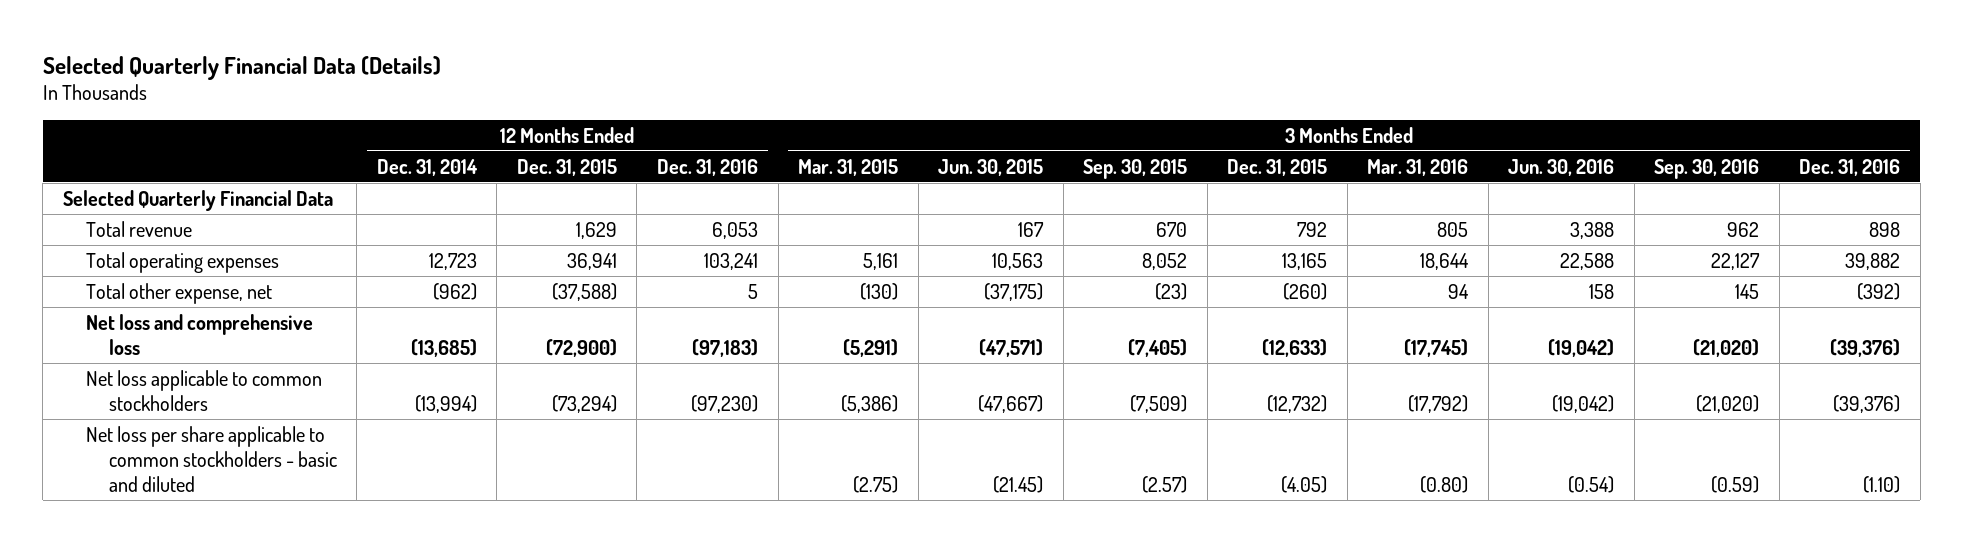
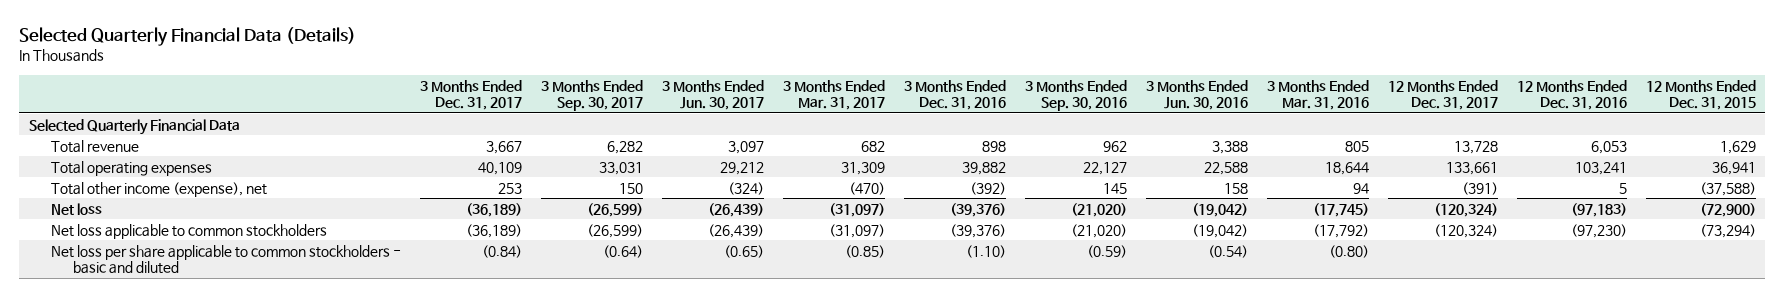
[376,158,478,176] Dec. 31, 2014 -> none
[798,158,899,176] Mar. 31, 2015 -> none
[938,158,1044,176] Jun. 30, 2015 -> none
[1083,158,1188,179] Sep. 30, 2015 -> none
[1227,158,1328,176] Dec. 31, 2015 -> none
none -> [419,79,522,110] 3 Months Ended Dec. 31, 2017
none -> [540,79,643,111] 3 Months Ended Sep. 30, 2017
none -> [661,79,764,110] 3 Months Ended Jun. 30, 2017
none -> [782,79,885,110] 3 Months Ended Mar. 31, 2017
none -> [1387,79,1498,110] 12 Months Ended Dec. 31, 2017
[85,282,272,304] Total other expense, net -> [50,181,267,197] Total other income (expense), net
[85,313,313,355] Net loss and comprehensive loss -> [50,202,102,215] Net loss

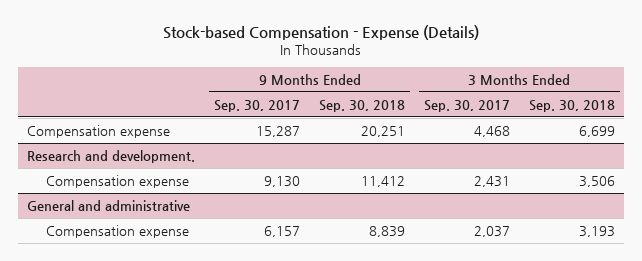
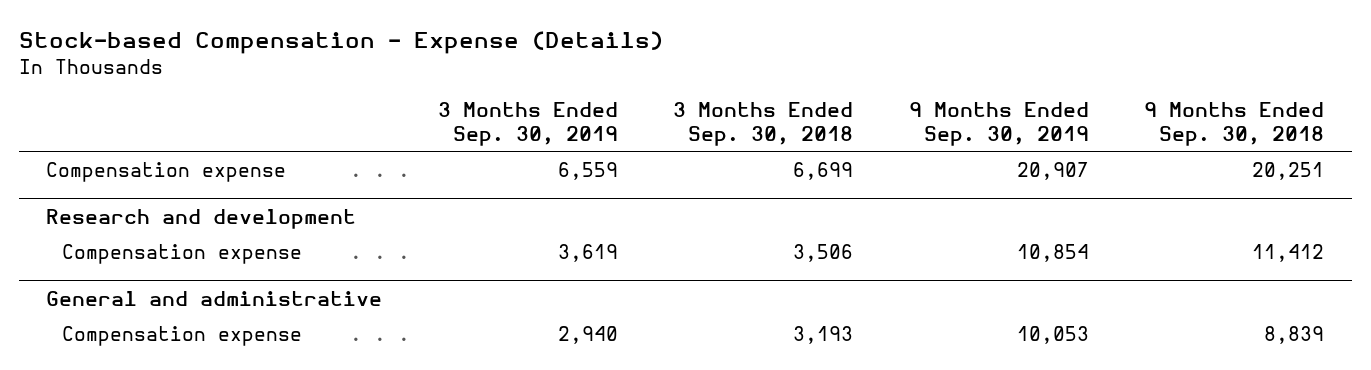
[214,99,301,112] Sep. 30, 2017 -> none
[423,99,510,112] Sep. 30, 2017 -> none
none -> [437,102,618,147] 3 Months Ended Sep. 30, 2019
none -> [908,102,1089,147] 9 Months Ended Sep. 30, 2019
[27,149,196,163] Research and development. -> [46,208,357,229] Research and development

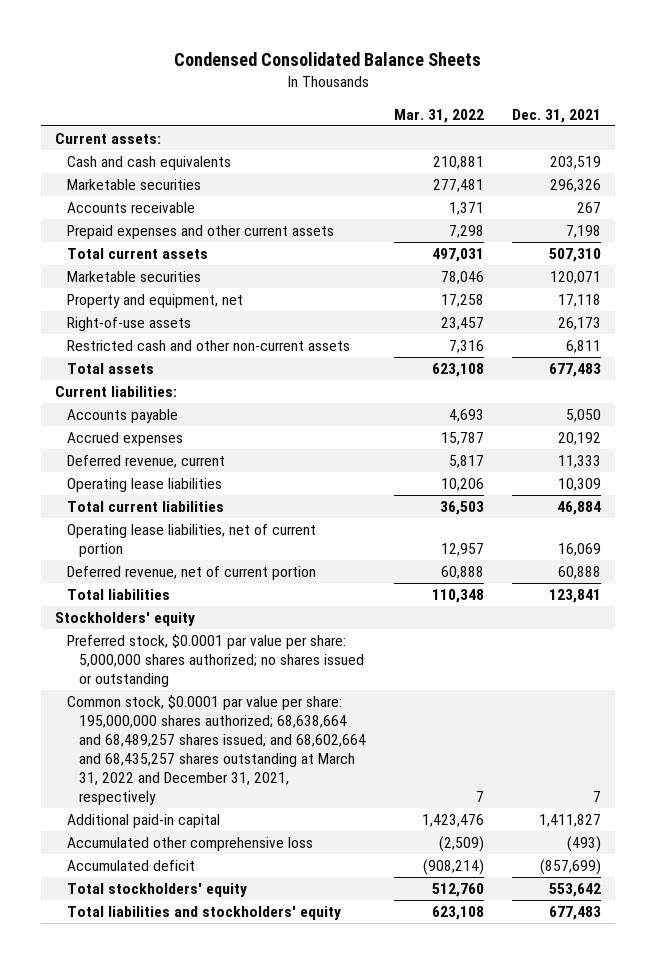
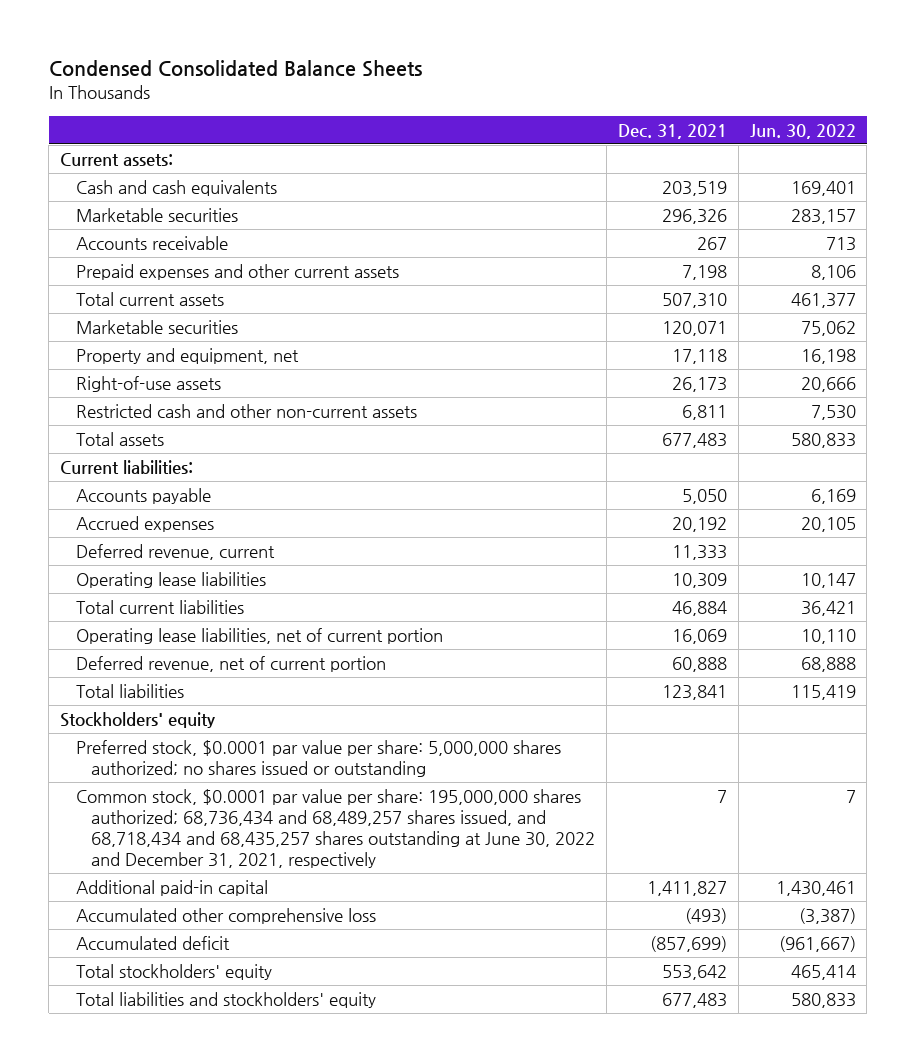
[393,108,484,123] Mar. 31, 2022 -> none
none -> [749,123,856,139] Jun. 30, 2022
[67,695,367,806] Common stock, $0.0001 par value per share: 195,000,000 shares authorized; 68,638,664 and 68,489,257 shares issued, and 68,602,664 and 68,435,257 shares outstanding at March 31, 2022 and December 31, 2021, respectively -> [75,789,596,869] Common stock, $0.0001 par value per share: 195,000,000 shares authorized; 68,736,434 and 68,489,257 shares issued, and 68,718,434 and 68,435,257 shares outstanding at June 30, 2022 and December 31, 2021, respectively

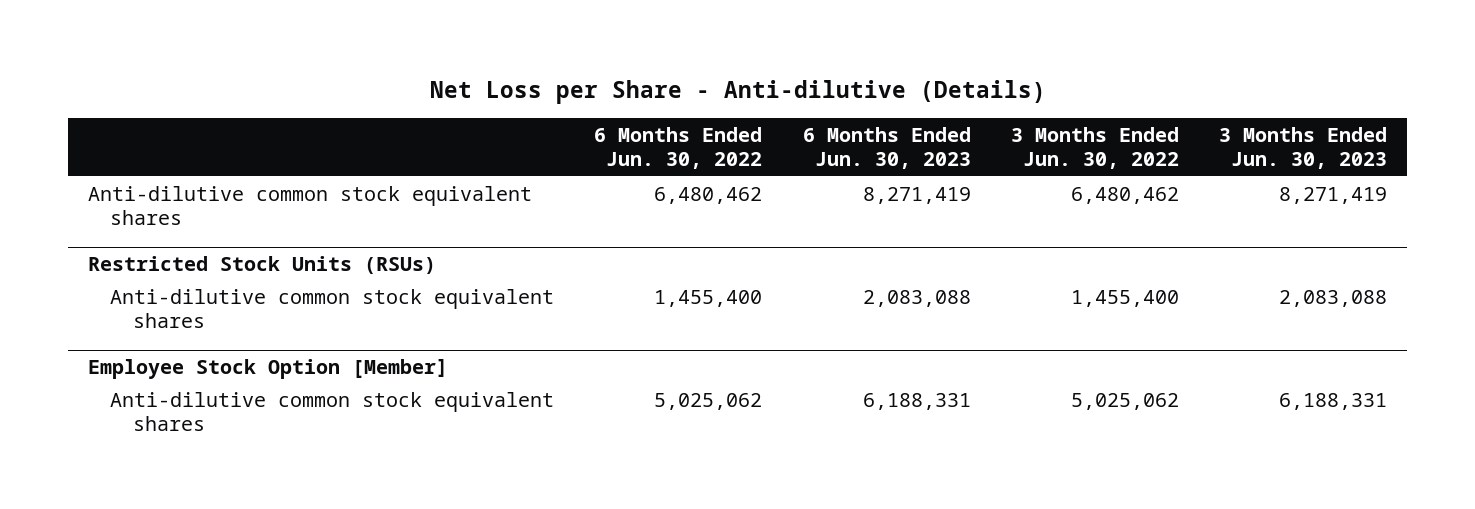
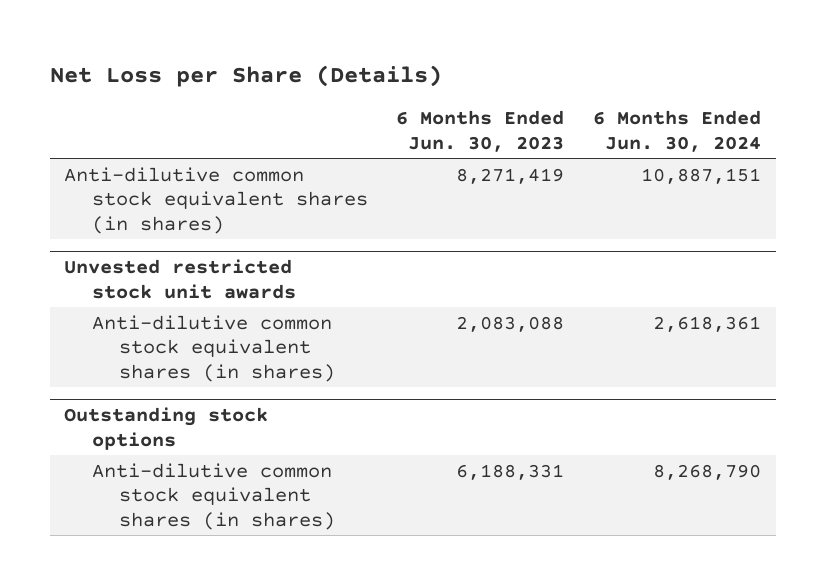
[429,80,1046,105] Net Loss per Share - Anti-dilutive (Details) -> [49,64,442,87] Net Loss per Share (Details)
[594,126,763,170] 6 Months Ended Jun. 30, 2022 -> none
[1011,126,1180,170] 3 Months Ended Jun. 30, 2022 -> none
[1219,126,1388,170] 3 Months Ended Jun. 30, 2023 -> none
none -> [593,110,762,152] 6 Months Ended Jun. 30, 2024
[87,185,532,226] Anti-dilutive common stock equivalent shares -> [64,166,368,235] Anti-dilutive common stock equivalent shares (in shares)
[87,256,436,275] Restricted Stock Units (RSUs) -> [64,259,296,299] Unvested restricted stock unit awards
[110,288,555,329] Anti-dilutive common stock equivalent shares -> [91,314,336,383] Anti-dilutive common stock equivalent shares (in shares)
[87,359,448,380] Employee Stock Option [Member] -> [64,407,269,450] Outstanding stock options
[110,391,555,432] Anti-dilutive common stock equivalent shares -> [91,462,336,531] Anti-dilutive common stock equivalent shares (in shares)

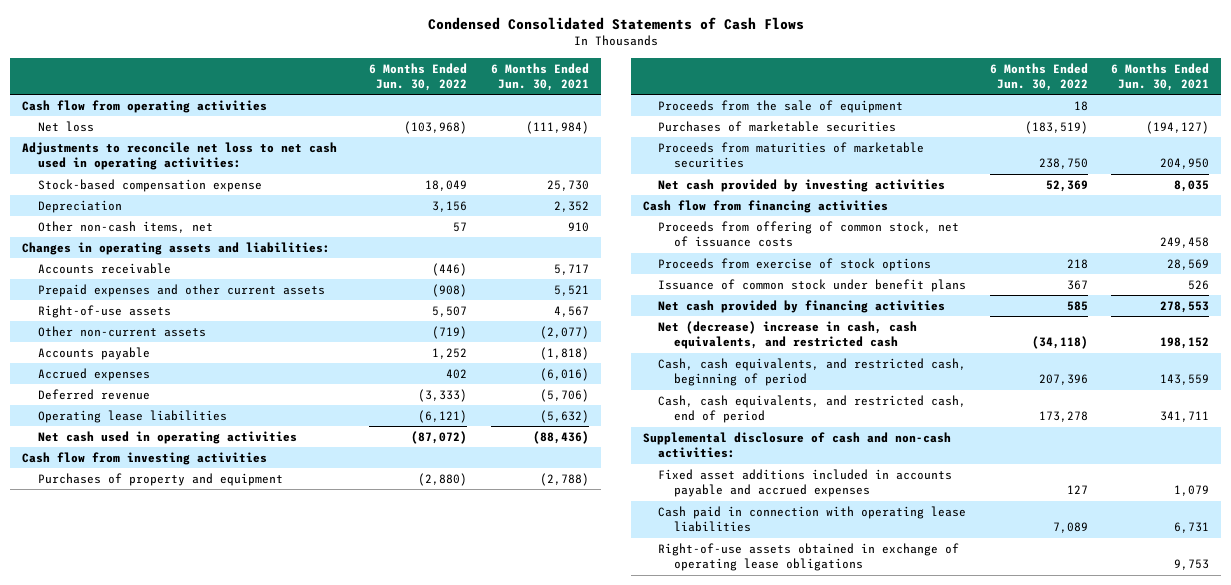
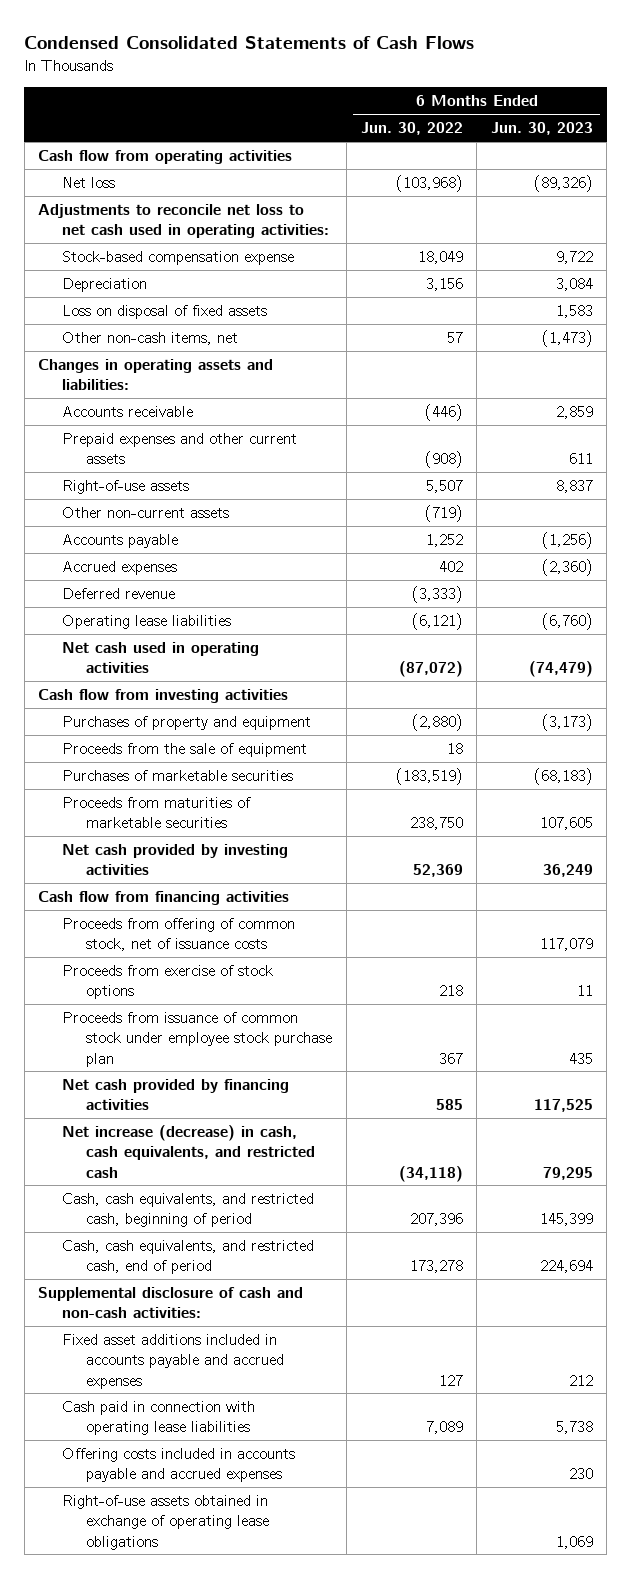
[490,62,589,91] 6 Months Ended Jun. 30, 2021 -> none
none -> [490,122,593,136] Jun. 30, 2023
none -> [62,305,268,320] Loss on disposal of fixed assets
[658,279,967,293] Issuance of common stock under benefit plans -> [62,1012,333,1067] Proceeds from issuance of common stock under employee stock purchase plan
[658,321,918,350] Net (decrease) increase in cash, cash equivalents, and restricted cash -> [62,1125,316,1178] Net increase (decrease) in cash, cash equivalents, and restricted cash
none -> [62,1448,296,1483] Offering costs included in accounts payable and accrued expenses

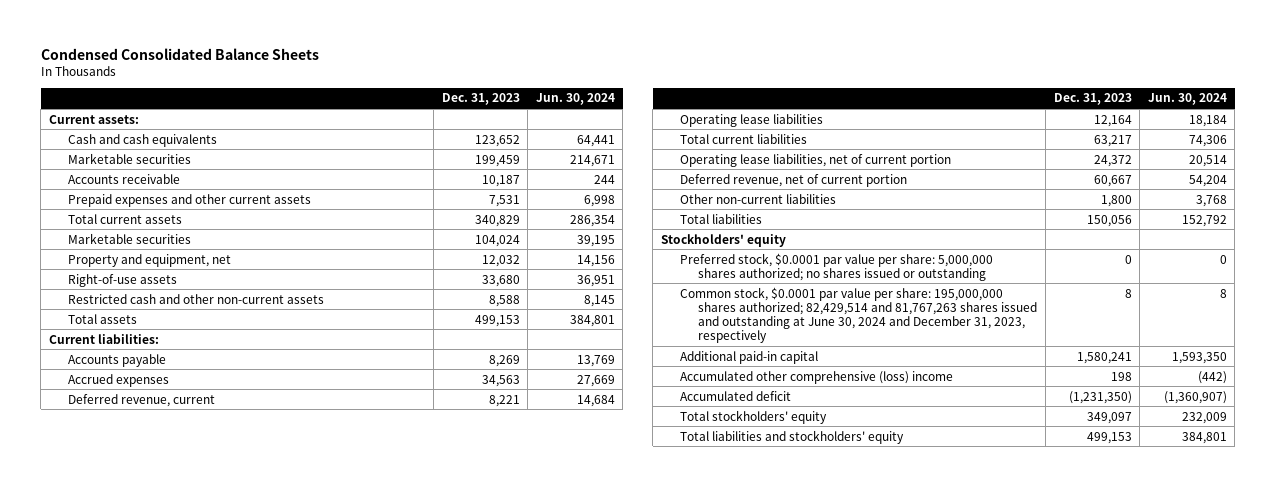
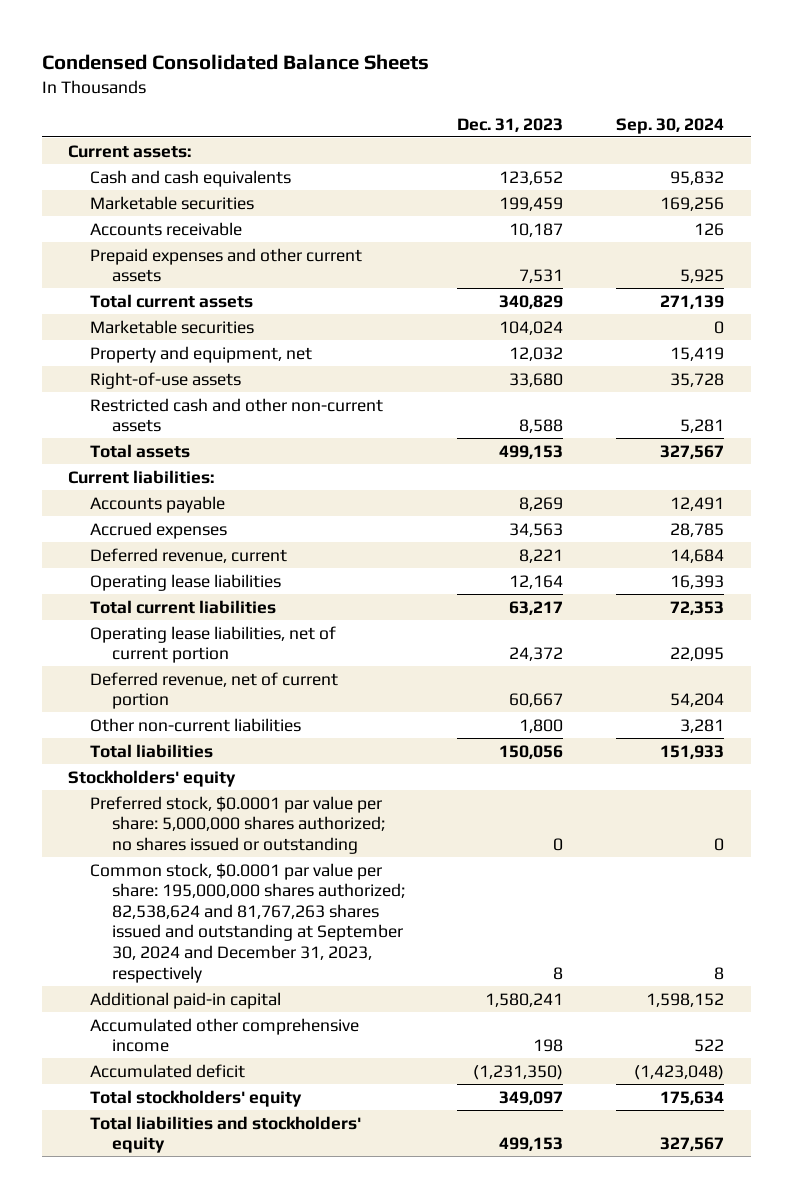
[535,93,615,106] Jun. 30, 2024 -> none
none -> [616,117,725,134] Sep. 30, 2024
[679,286,1038,343] Common stock, $0.0001 par value per share: 195,000,000 shares authorized; 82,429,514 and 81,767,263 shares issued and outstanding at June 30, 2024 and December 31, 2023, respectively -> [89,862,405,983] Common stock, $0.0001 par value per share: 195,000,000 shares authorized; 82,538,624 and 81,767,263 shares issued and outstanding at September 30, 2024 and December 31, 2023, respectively
[679,370,953,384] Accumulated other comprehensive (loss) income -> [89,1017,359,1053] Accumulated other comprehensive income

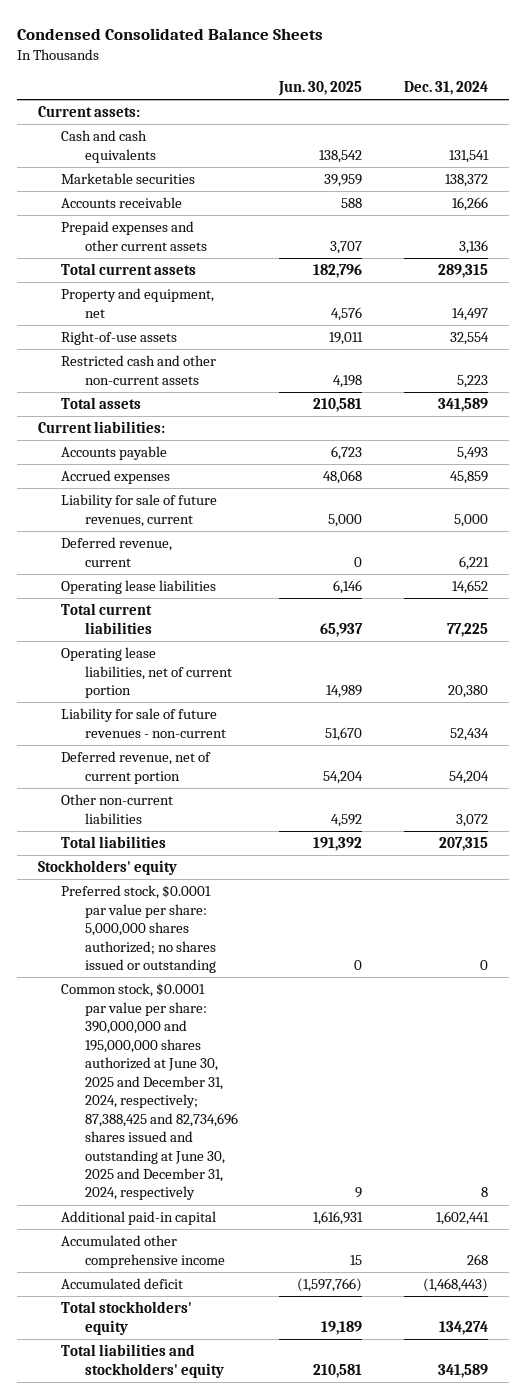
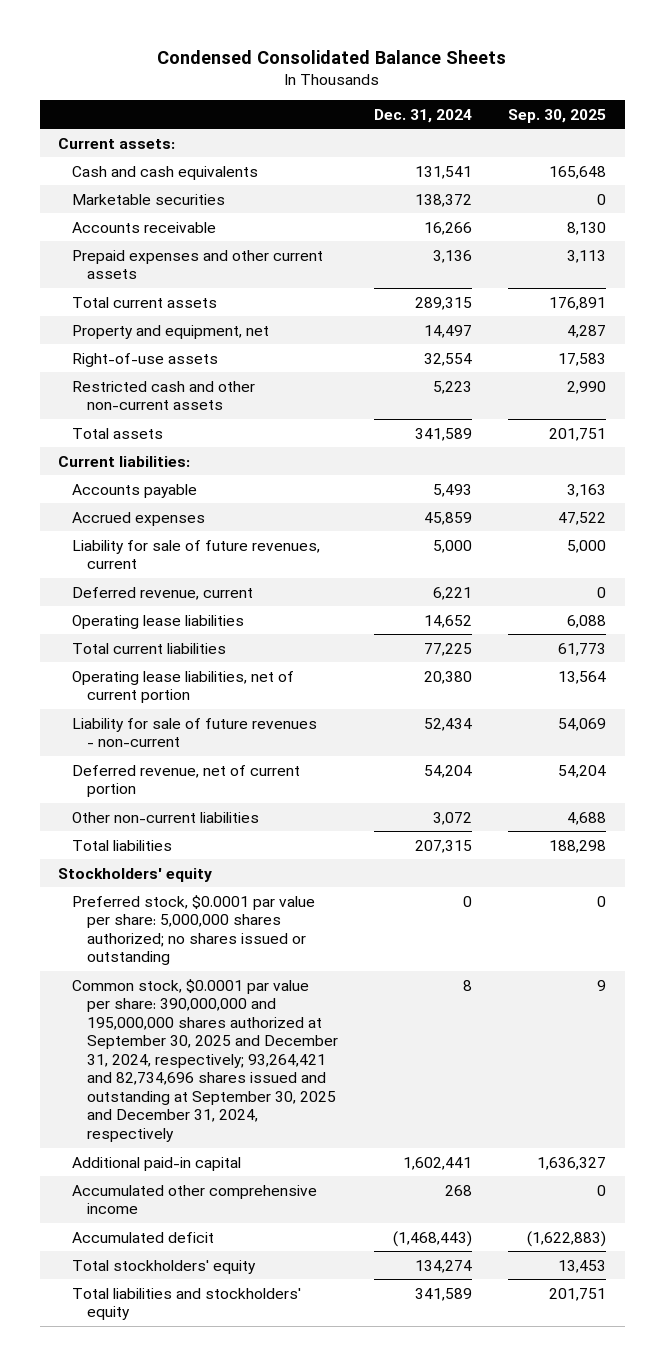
[278,81,363,97] Jun. 30, 2025 -> none
none -> [508,108,607,123] Sep. 30, 2025
[61,983,238,1201] Common stock, $0.0001 par value per share: 390,000,000 and 195,000,000 shares authorized at June 30, 2025 and December 31, 2024, respectively; 87,388,425 and 82,734,696 shares issued and outstanding at June 30, 2025 and December 31, 2024, respectively -> [72,978,338,1142] Common stock, $0.0001 par value per share: 390,000,000 and 195,000,000 shares authorized at September 30, 2025 and December 31, 2024, respectively; 93,264,421 and 82,734,696 shares issued and outstanding at September 30, 2025 and December 31, 2024, respectively

